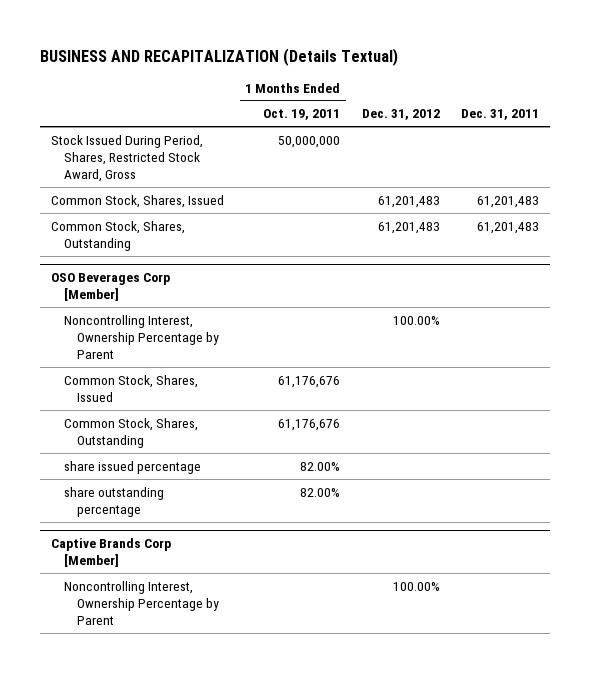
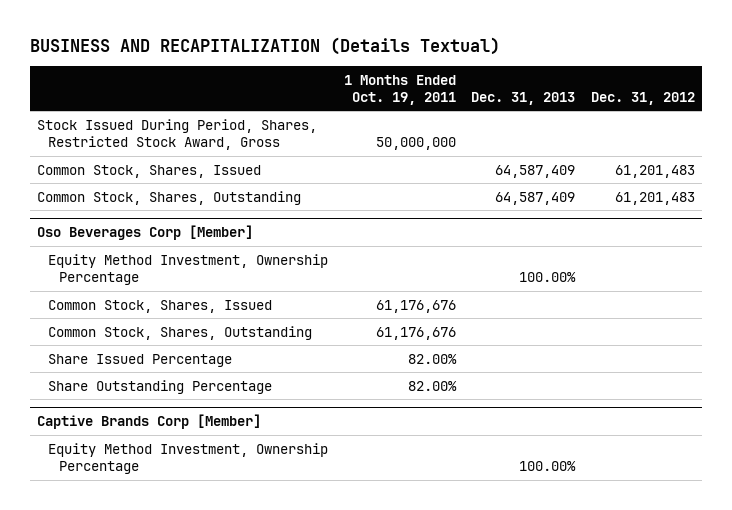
[461,109,540,121] Dec. 31, 2011 -> none
none -> [471,92,576,106] Dec. 31, 2013
[64,314,220,359] Noncontrolling Interest, Ownership Percentage by Parent -> none
[50,273,170,302] OSO Beverages Corp [Member] -> [37,225,254,241] Oso Beverages Corp [Member]
none -> [48,253,329,286] Equity Method Investment, Ownership Percentage
[64,460,202,474] share issued percentage -> [48,353,233,367] Share Issued Percentage
[64,486,165,517] share outstanding percentage -> [48,379,273,394] Share Outstanding Percentage
[64,580,220,625] Noncontrolling Interest, Ownership Percentage by Parent -> none
none -> [48,442,329,475] Equity Method Investment, Ownership Percentage

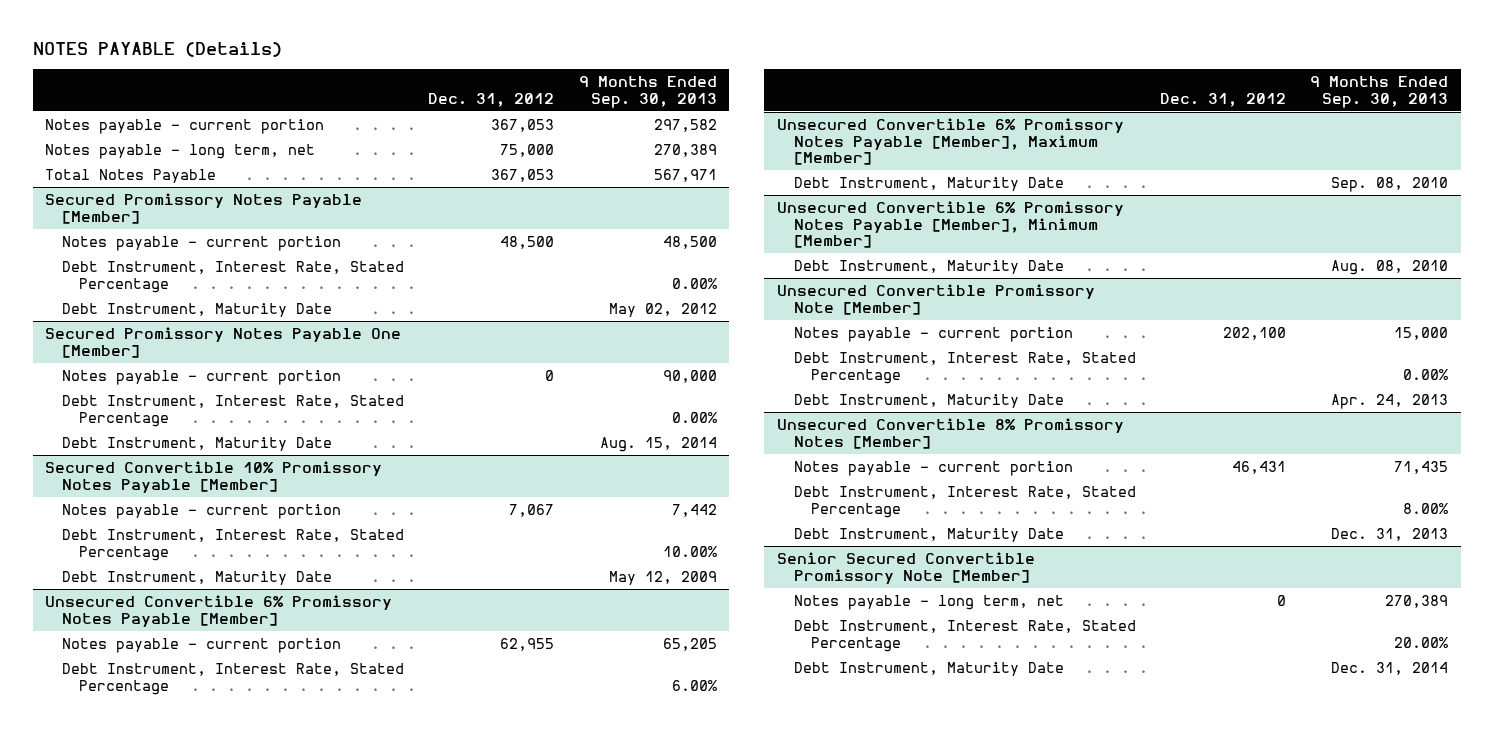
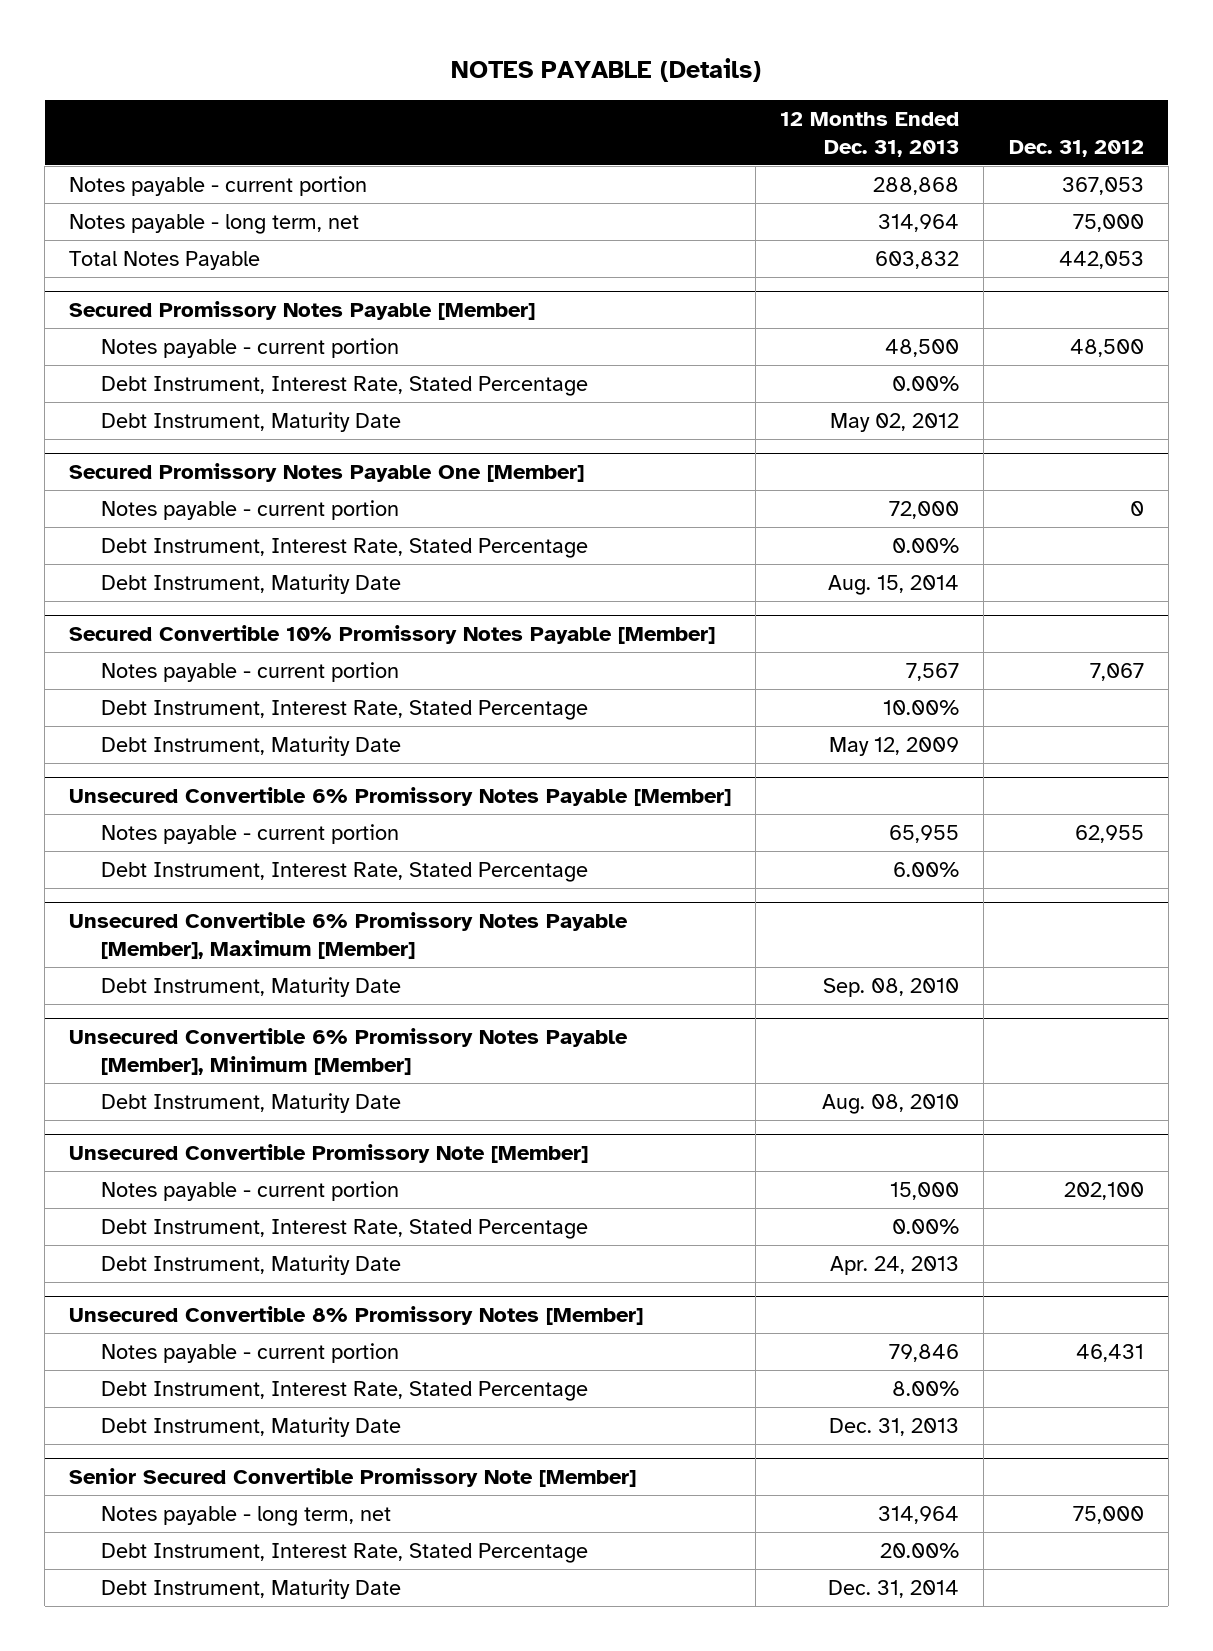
[578,75,717,108] 9 Months Ended Sep. 30, 2013 -> none
none -> [780,111,960,157] 12 Months Ended Dec. 31, 2013
[491,168,555,182] 367,053 -> [1058,250,1144,269] 442,053
[1277,594,1287,606] 0 -> [1072,1505,1144,1524] 75,000

